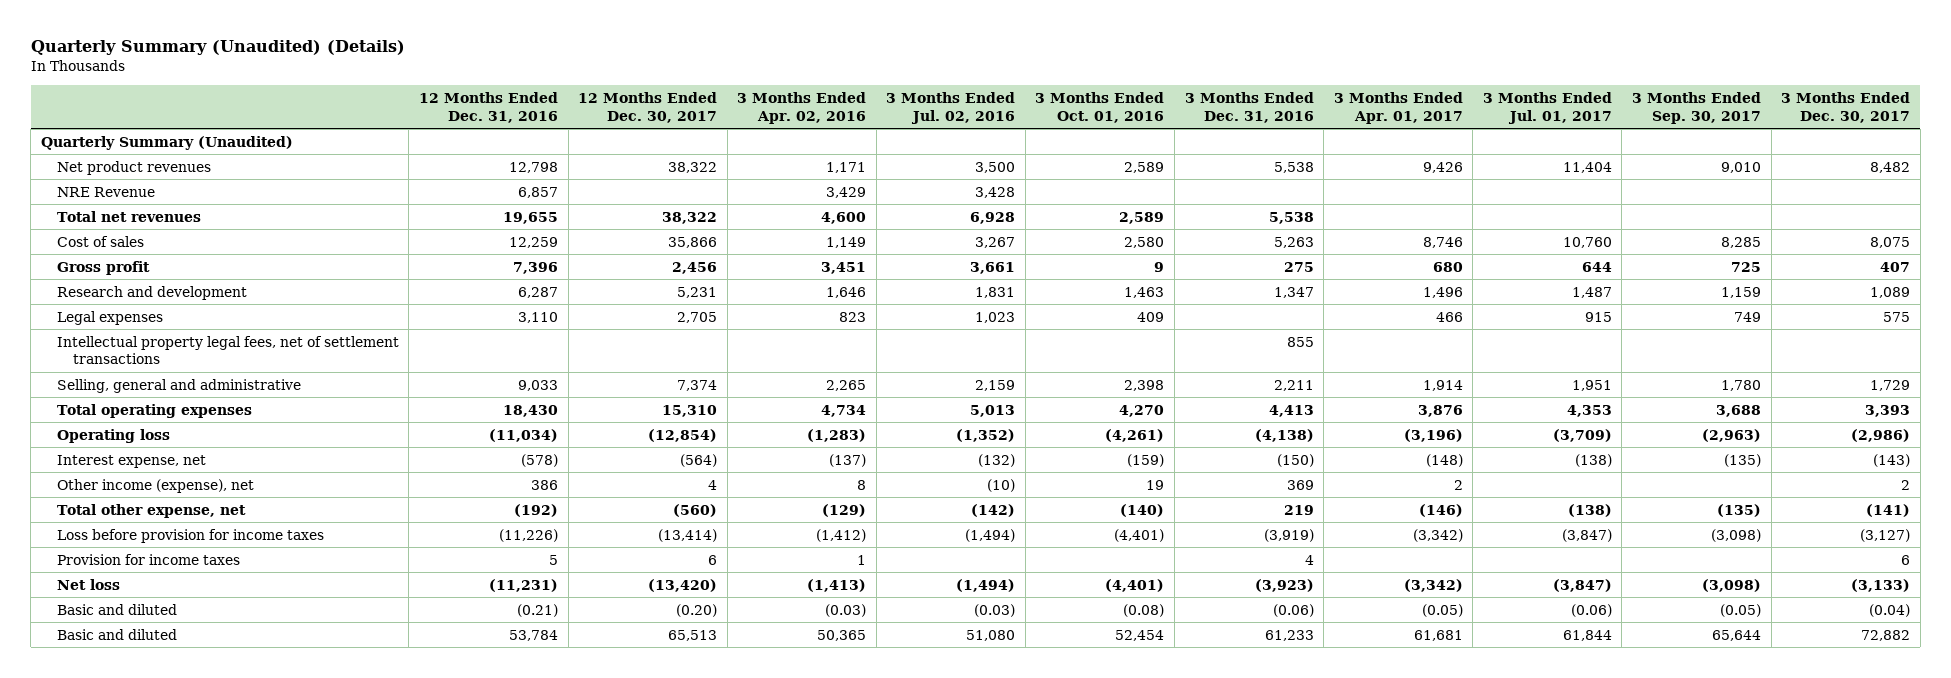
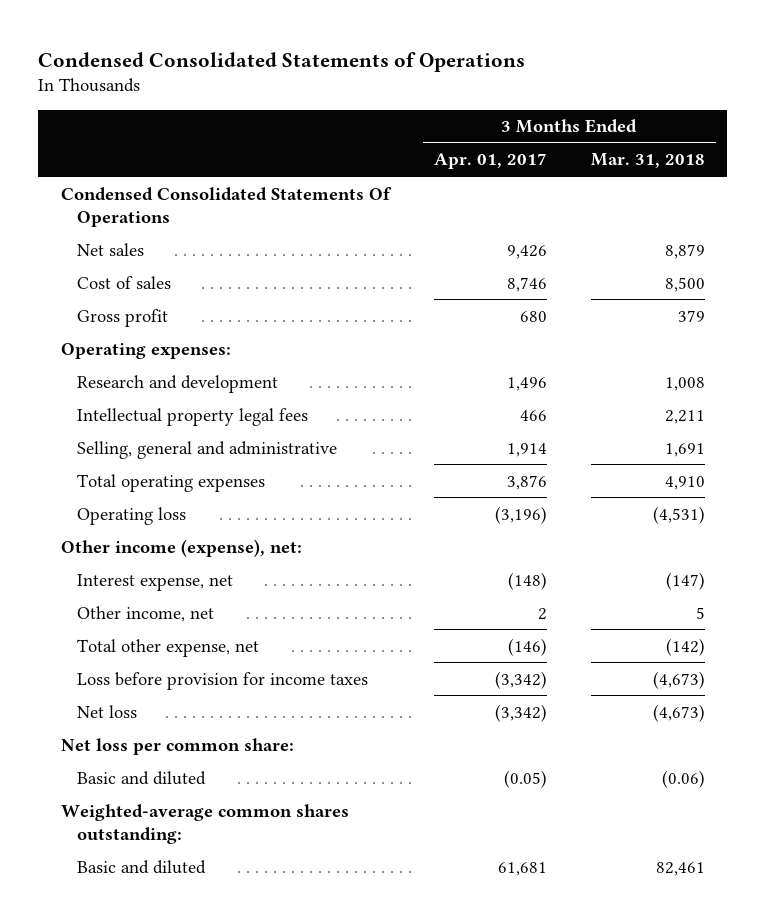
[30,40,405,56] Quarterly Summary (Unaudited) (Details) -> [38,51,526,72] Condensed Consolidated Statements of Operations
[418,92,558,123] 12 Months Ended Dec. 31, 2016 -> none
[578,92,718,123] 12 Months Ended Dec. 30, 2017 -> none
[737,92,867,124] 3 Months Ended Apr. 02, 2016 -> none
[886,92,1016,124] 3 Months Ended Jul. 02, 2016 -> none
[1035,92,1165,123] 3 Months Ended Oct. 01, 2016 -> none
[1184,92,1314,123] 3 Months Ended Dec. 31, 2016 -> none
[1482,92,1612,124] 3 Months Ended Jul. 01, 2017 -> none
[1631,92,1761,124] 3 Months Ended Sep. 30, 2017 -> none
[1781,92,1911,123] 3 Months Ended Dec. 30, 2017 -> none
none -> [591,153,706,169] Mar. 31, 2018
[40,135,293,150] Quarterly Summary (Unaudited) -> none
[56,186,155,197] NRE Revenue -> none
[56,210,201,222] Total net revenues -> none
none -> [60,186,392,227] Condensed Consolidated Statements Of Operations
[56,160,211,175] Net product revenues -> [77,242,145,256] Net sales
none -> [60,342,231,359] Operating expenses:
[56,335,399,365] Intellectual property legal fees, net of settlement transactions -> none
[56,310,163,325] Legal expenses -> [77,407,309,426] Intellectual property legal fees
none -> [60,538,302,557] Other income (expense), net:
[56,478,254,493] Other income (expense), net -> [77,605,215,622] Other income, net
[56,553,240,565] Provision for income taxes -> none
none -> [60,737,294,755] Net loss per common share:
none -> [60,803,349,844] Weighted-average common shares outstanding:

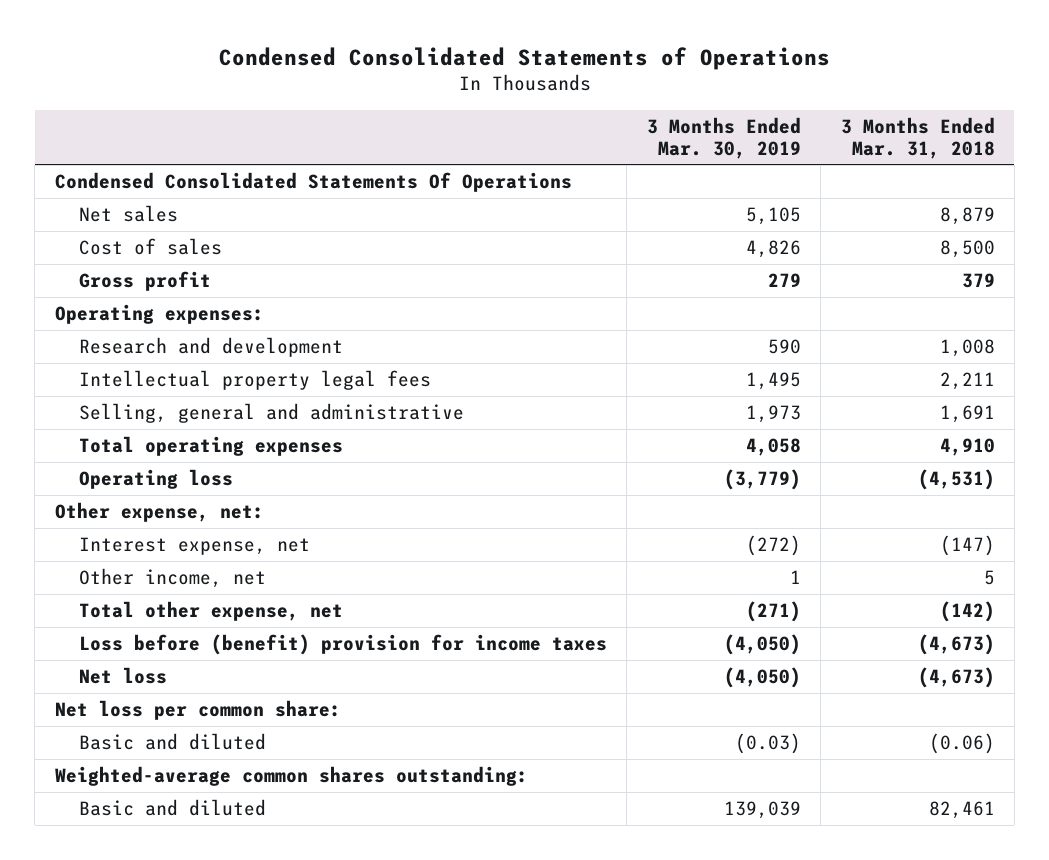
[433,153,547,170] Apr. 01, 2017 -> none
none -> [646,116,801,159] 3 Months Ended Mar. 30, 2019
[60,538,302,557] Other income (expense), net: -> [54,502,264,523] Other expense, net:
[77,671,369,690] Loss before provision for income taxes -> [78,634,607,656] Loss before (benefit) provision for income taxes

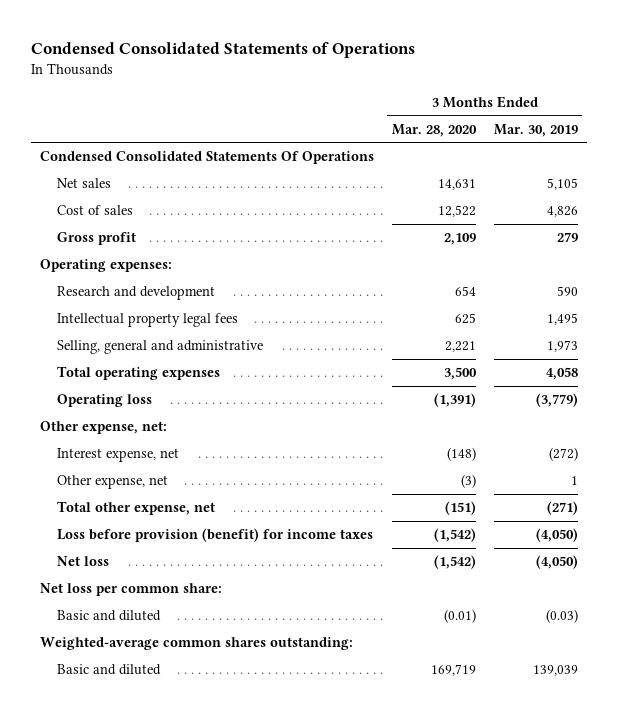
[840,116,995,159] 3 Months Ended Mar. 31, 2018 -> none
none -> [391,123,477,137] Mar. 28, 2020
[78,568,266,589] Other income, net -> [56,475,168,490] Other expense, net
[78,634,607,656] Loss before (benefit) provision for income taxes -> [56,528,373,543] Loss before provision (benefit) for income taxes

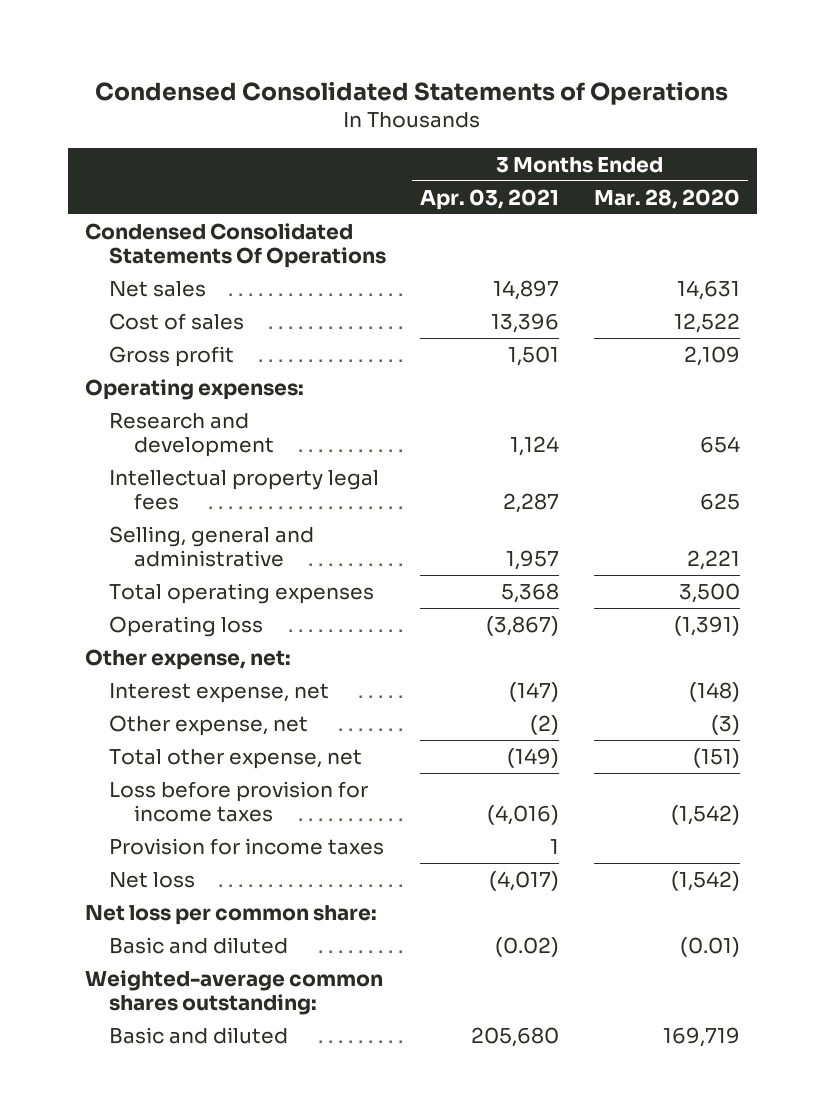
[493,123,578,137] Mar. 30, 2019 -> none
none -> [420,188,560,210] Apr. 03, 2021
[56,528,373,543] Loss before provision (benefit) for income taxes -> [109,780,369,823] Loss before provision for income taxes
none -> [109,837,385,855] Provision for income taxes

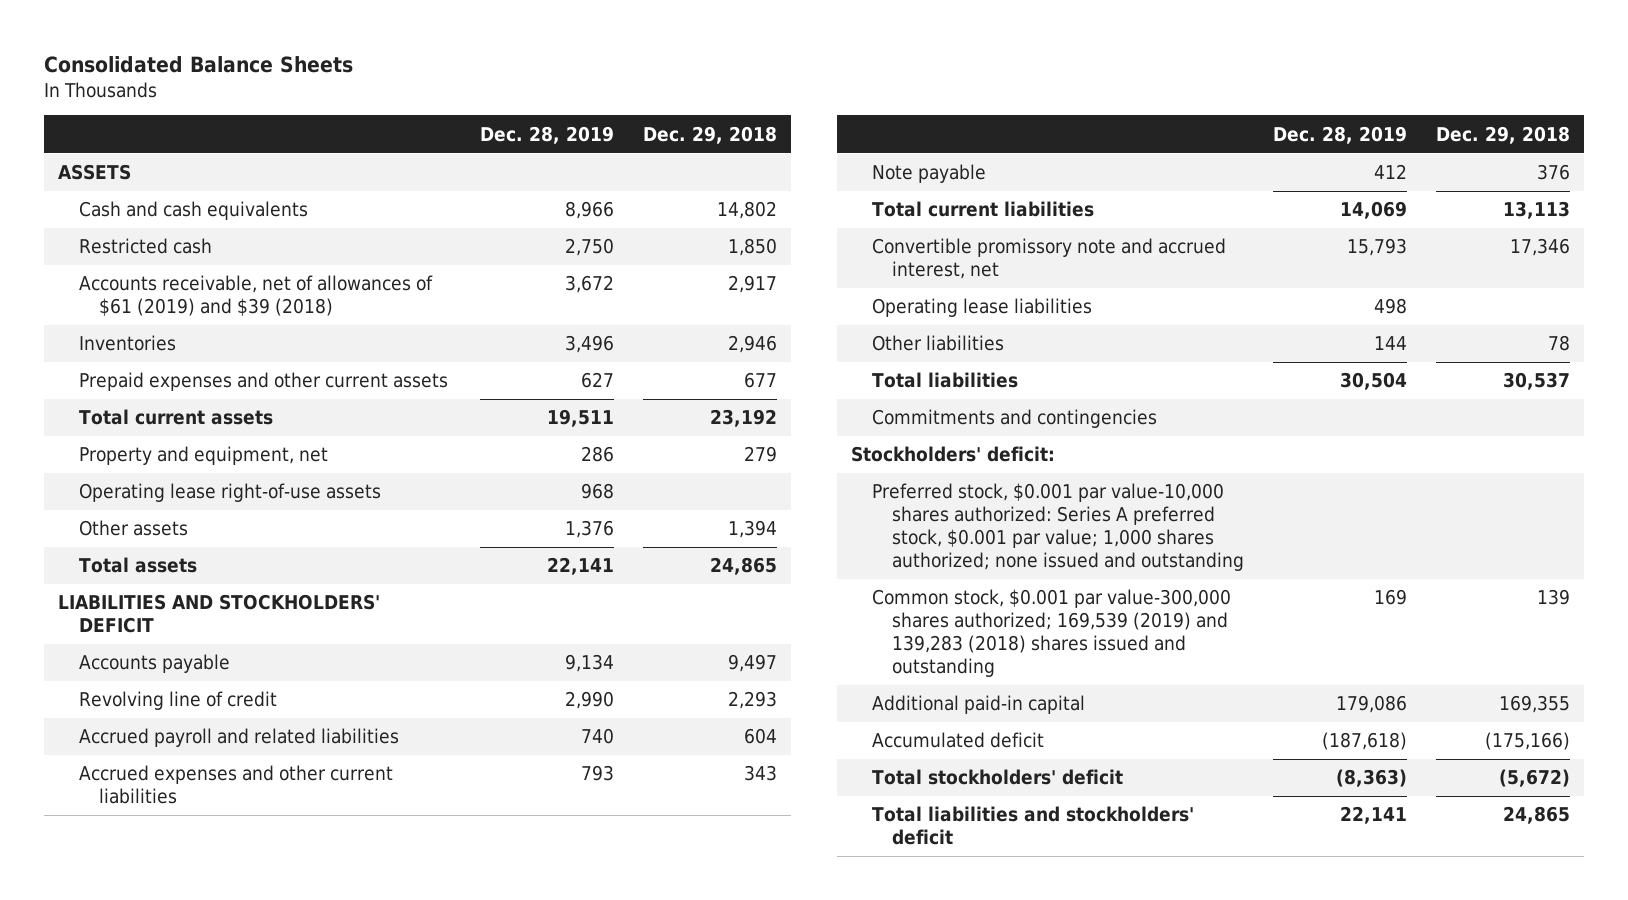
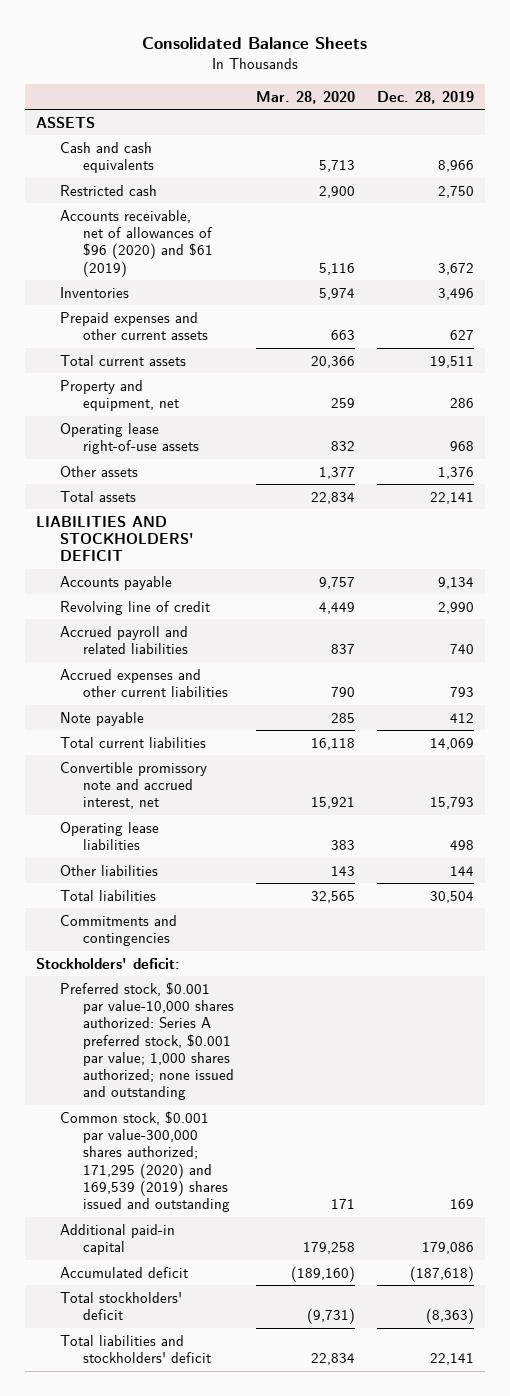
[642,125,777,144] Dec. 29, 2018 -> none
none -> [256,90,356,104] Mar. 28, 2020
[78,275,433,317] Accounts receivable, net of allowances of $61 (2019) and $39 (2018) -> [59,209,214,277] Accounts receivable, net of allowances of $96 (2020) and $61 (2019)
[871,589,1231,677] Common stock, $0.001 par value-300,000 shares authorized; 169,539 (2019) and 139,283 (2018) shares issued and outstanding -> [59,1110,231,1213] Common stock, $0.001 par value-300,000 shares authorized; 171,295 (2020) and 169,539 (2019) shares issued and outstanding

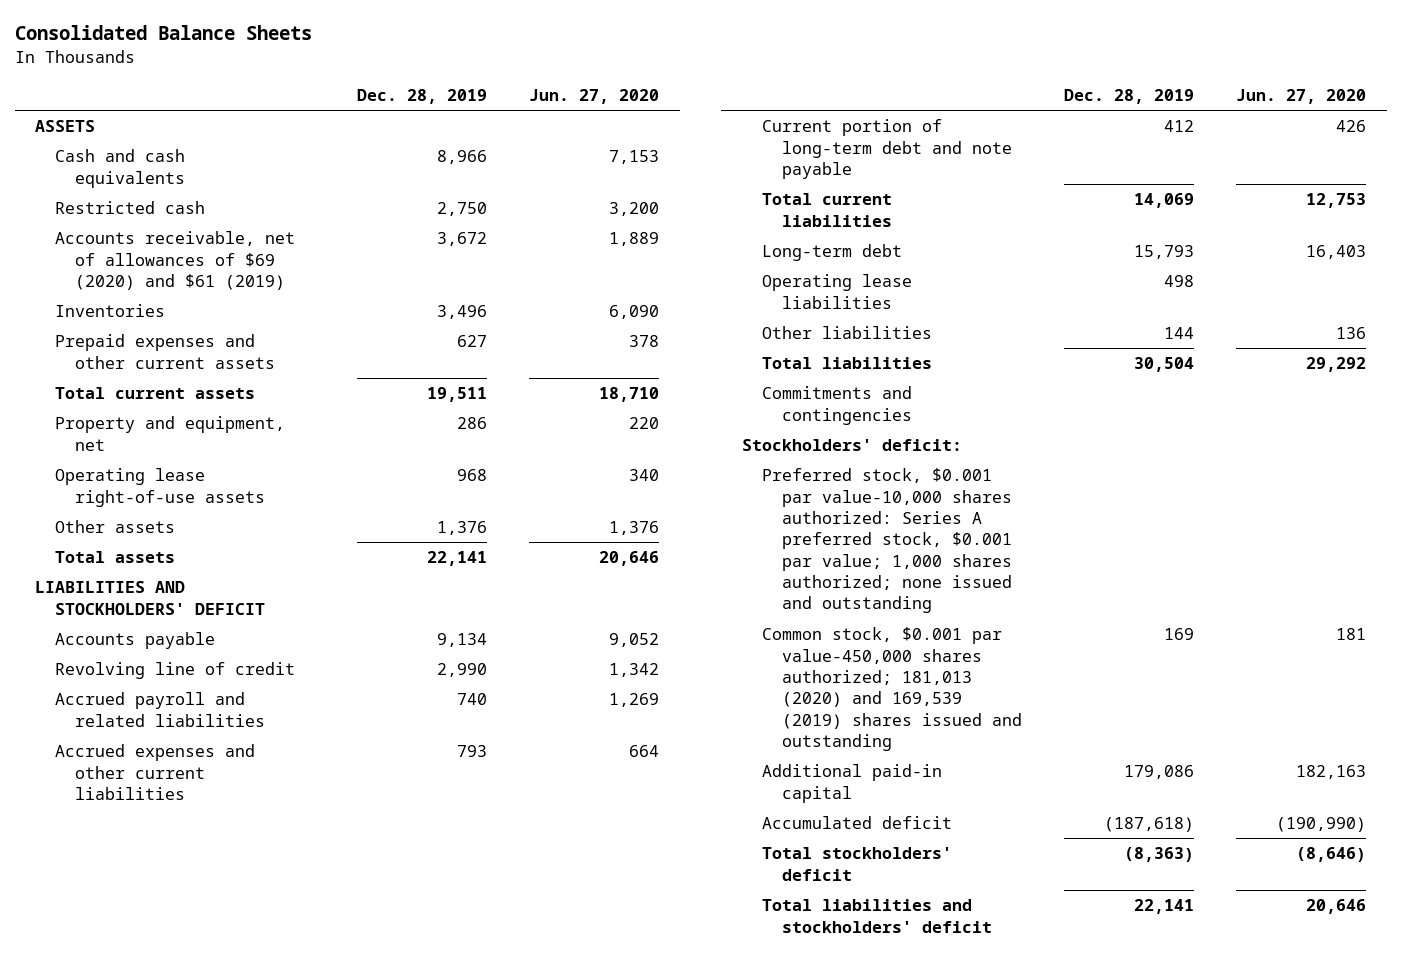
[256,90,356,104] Mar. 28, 2020 -> none
none -> [528,88,659,104] Jun. 27, 2020
[59,209,214,277] Accounts receivable, net of allowances of $96 (2020) and $61 (2019) -> [55,231,296,290] Accounts receivable, net of allowances of $69 (2020) and $61 (2019)
[59,711,144,726] Note payable -> [762,119,1013,179] Current portion of long-term debt and note payable
[59,761,207,810] Convertible promissory note and accrued interest, net -> [762,244,903,262] Long-term debt
[59,1110,231,1213] Common stock, $0.001 par value-300,000 shares authorized; 171,295 (2020) and 169,539 (2019) shares issued and outstanding -> [762,627,1023,752] Common stock, $0.001 par value-450,000 shares authorized; 181,013 (2020) and 169,539 (2019) shares issued and outstanding

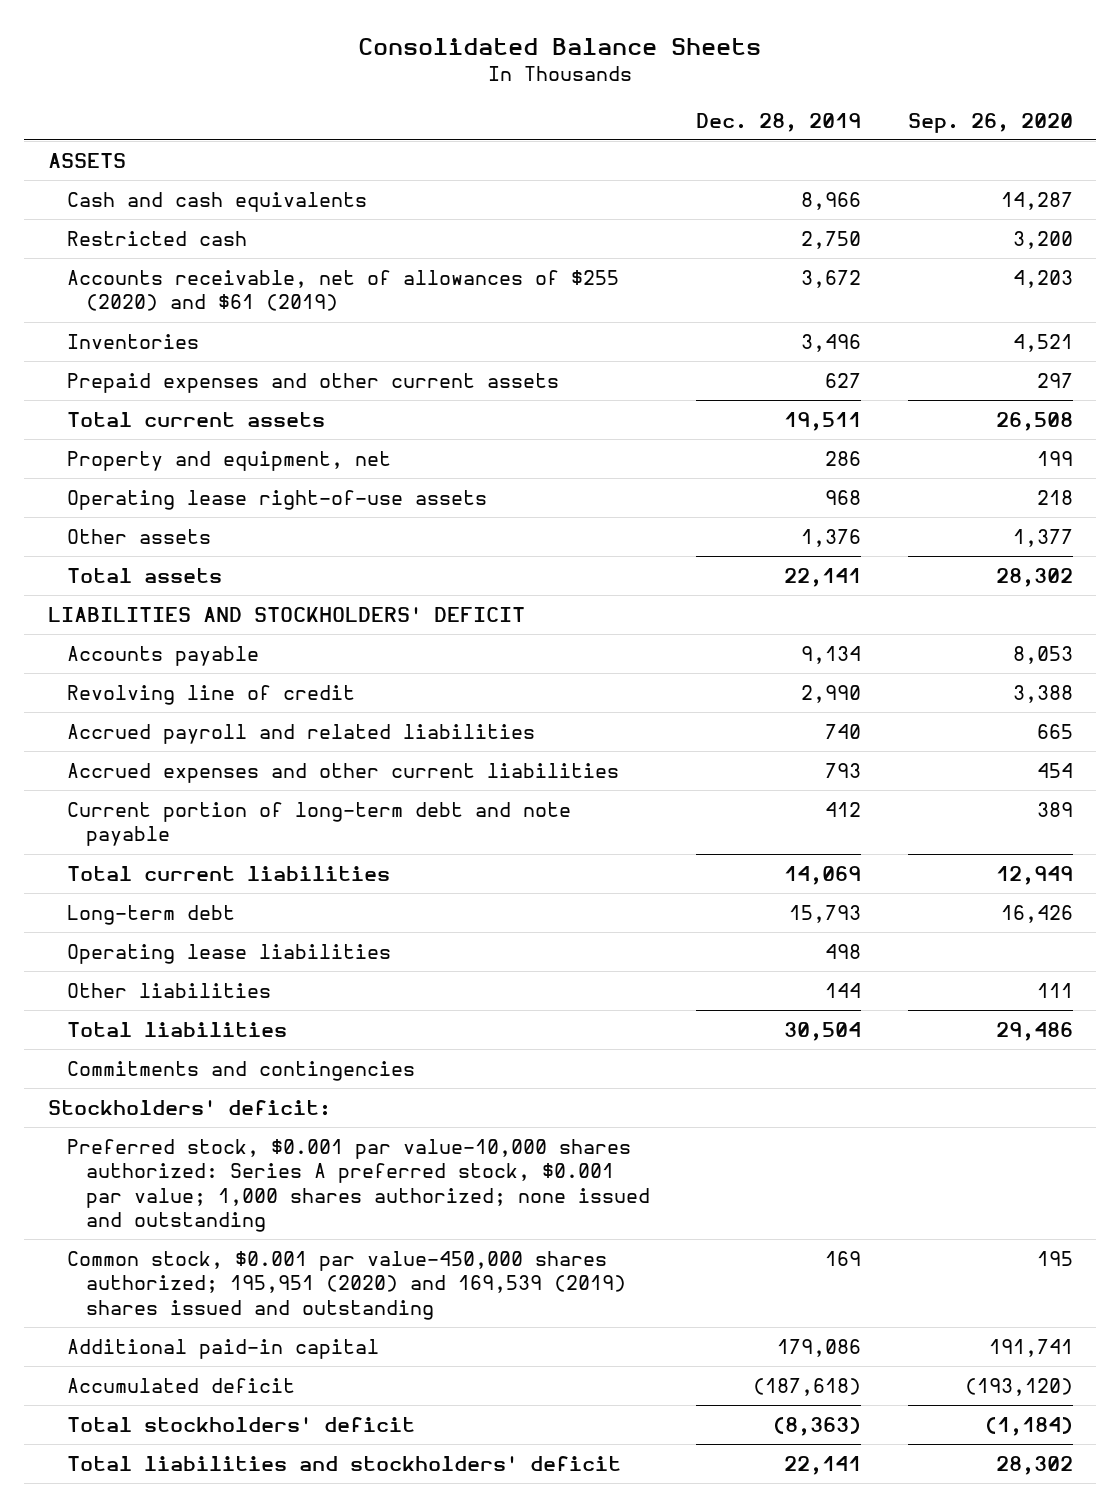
[528,88,659,104] Jun. 27, 2020 -> none
none -> [907,112,1073,133] Sep. 26, 2020
[55,231,296,290] Accounts receivable, net of allowances of $69 (2020) and $61 (2019) -> [66,270,619,312] Accounts receivable, net of allowances of $255 (2020) and $61 (2019)
[762,627,1023,752] Common stock, $0.001 par value-450,000 shares authorized; 181,013 (2020) and 169,539 (2019) shares issued and outstanding -> [66,1251,627,1320] Common stock, $0.001 par value-450,000 shares authorized; 195,951 (2020) and 169,539 (2019) shares issued and outstanding

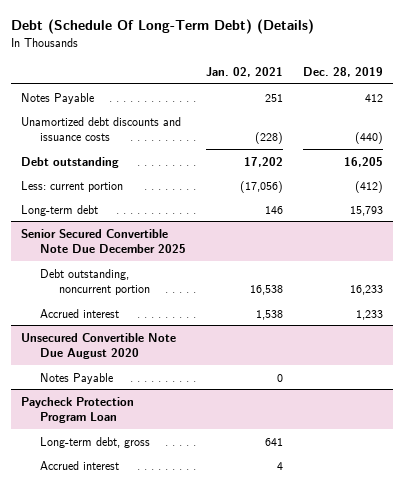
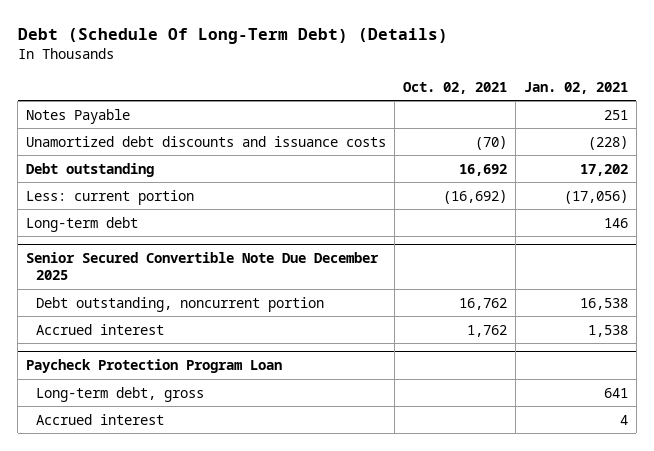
[303,66,384,77] Dec. 28, 2019 -> none
none -> [403,81,508,94] Oct. 02, 2021
[21,332,177,360] Unsecured Convertible Note Due August 2020 -> none
[40,372,114,384] Notes Payable -> none

